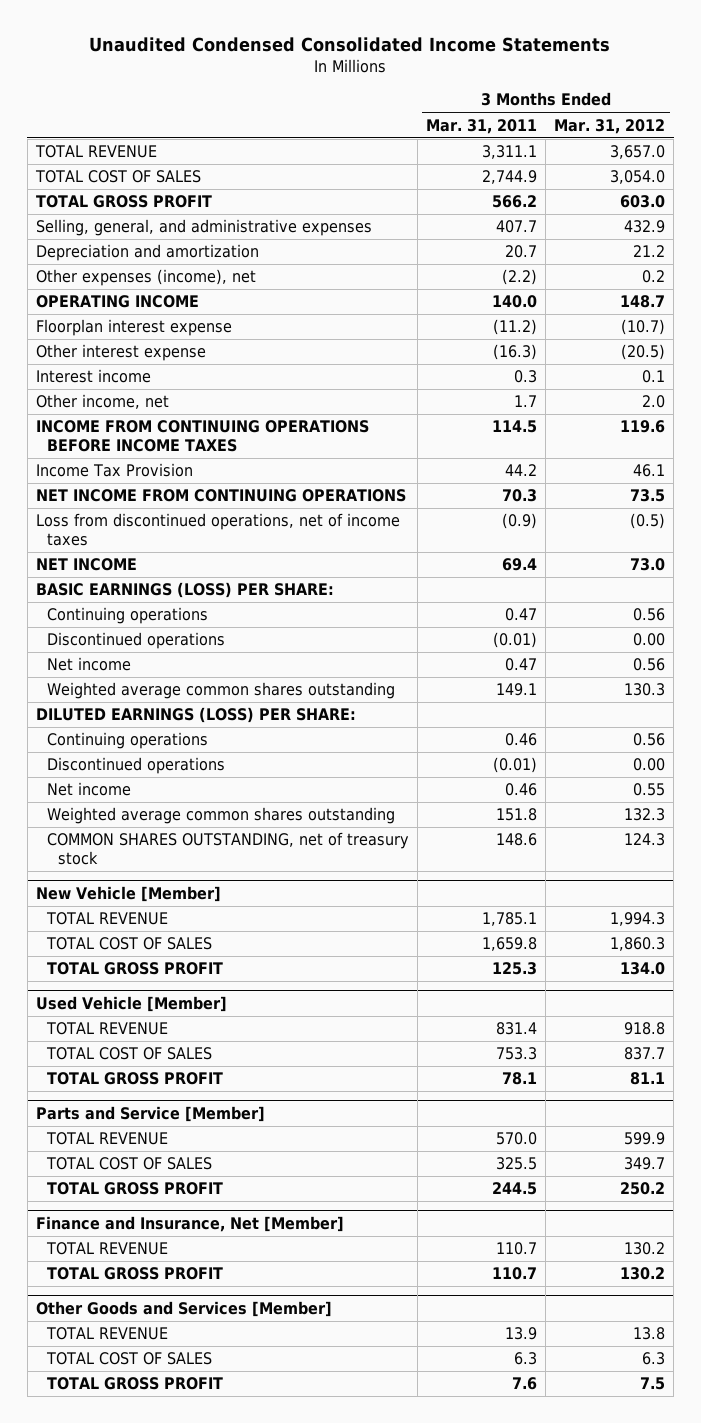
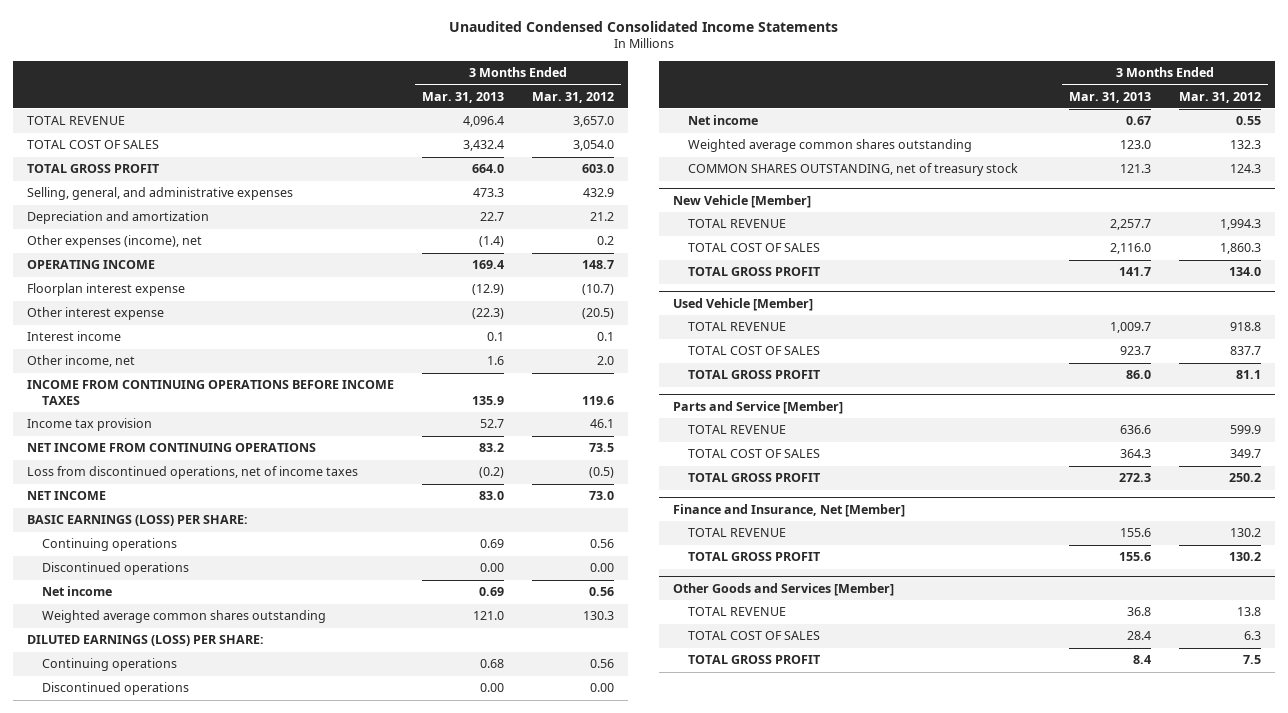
[425,118,537,134] Mar. 31, 2011 -> none
none -> [421,91,504,103] Mar. 31, 2013
[35,463,193,478] Income Tax Provision -> [26,418,152,432] Income tax provision

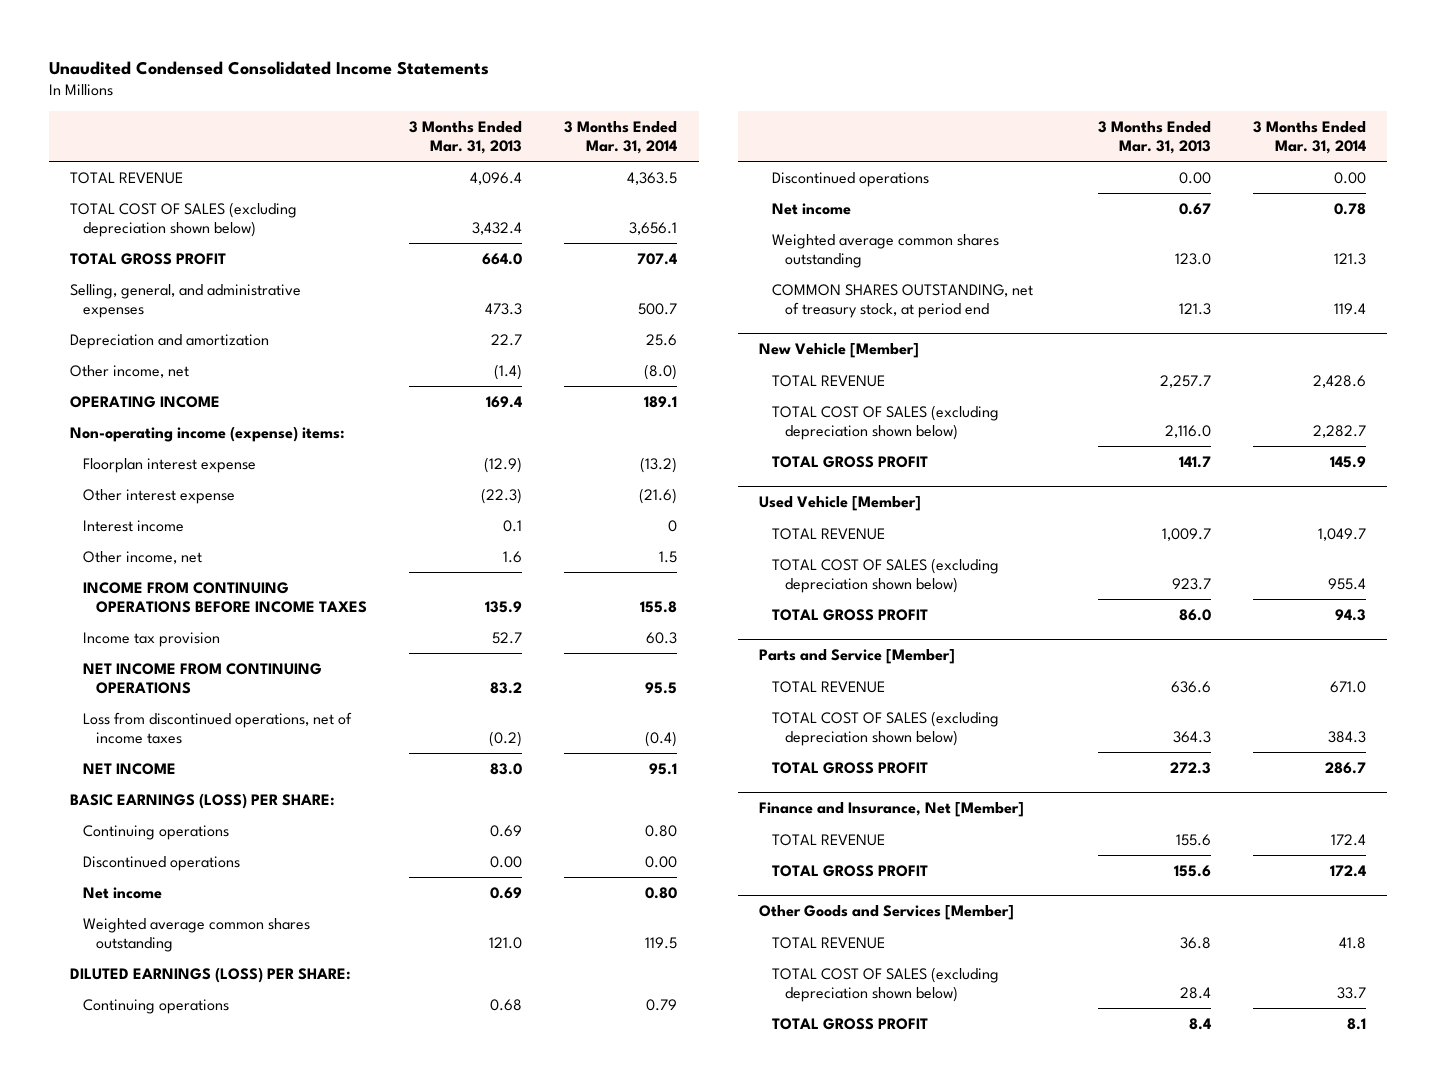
[532,91,615,103] Mar. 31, 2012 -> none
none -> [564,120,678,154] 3 Months Ended Mar. 31, 2014
[26,140,159,150] TOTAL COST OF SALES -> [70,201,298,237] TOTAL COST OF SALES (excluding depreciation shown below)
[26,235,202,249] Other expenses (income), net -> [70,364,190,378] Other income, net
none -> [70,425,346,442] Non-operating income (expense) items:
[688,163,1019,177] COMMON SHARES OUTSTANDING, net of treasury stock -> [772,283,1034,318] COMMON SHARES OUTSTANDING, net of treasury stock, at period end
[688,243,821,253] TOTAL COST OF SALES -> [772,404,1000,440] TOTAL COST OF SALES (excluding depreciation shown below)
[688,346,821,356] TOTAL COST OF SALES -> [772,557,1000,593] TOTAL COST OF SALES (excluding depreciation shown below)
[688,449,821,459] TOTAL COST OF SALES -> [772,710,1000,746] TOTAL COST OF SALES (excluding depreciation shown below)
[688,631,821,641] TOTAL COST OF SALES -> [772,966,1000,1002] TOTAL COST OF SALES (excluding depreciation shown below)

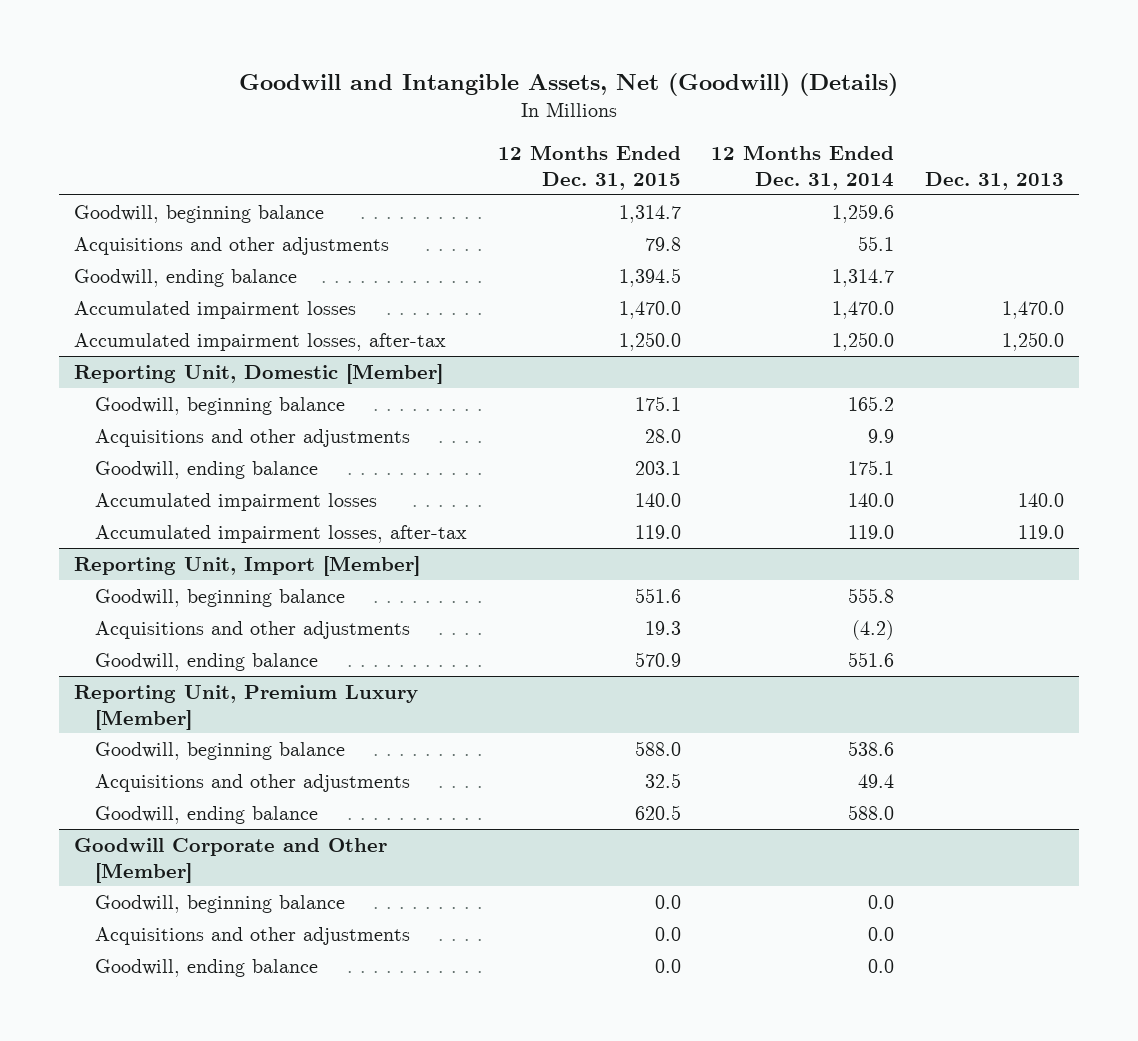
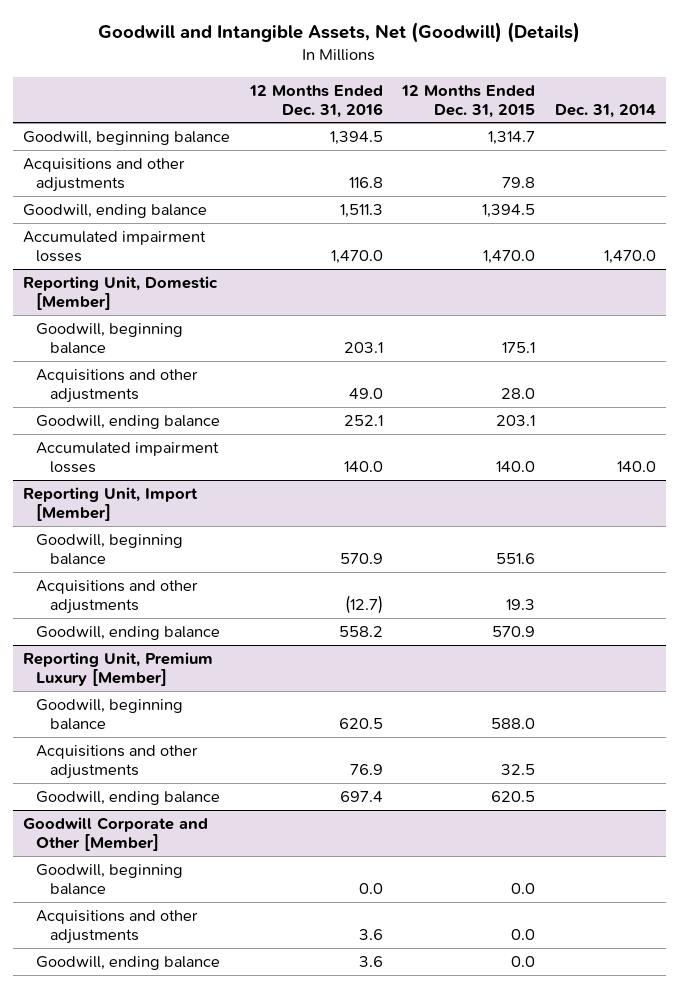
[711,145,895,191] 12 Months Ended Dec. 31, 2014 -> none
[924,172,1064,191] Dec. 31, 2013 -> none
none -> [248,84,383,118] 12 Months Ended Dec. 31, 2016
none -> [554,103,656,118] Dec. 31, 2014
[74,332,447,351] Accumulated impairment losses, after-tax -> none
[95,524,468,543] Accumulated impairment losses, after-tax -> none

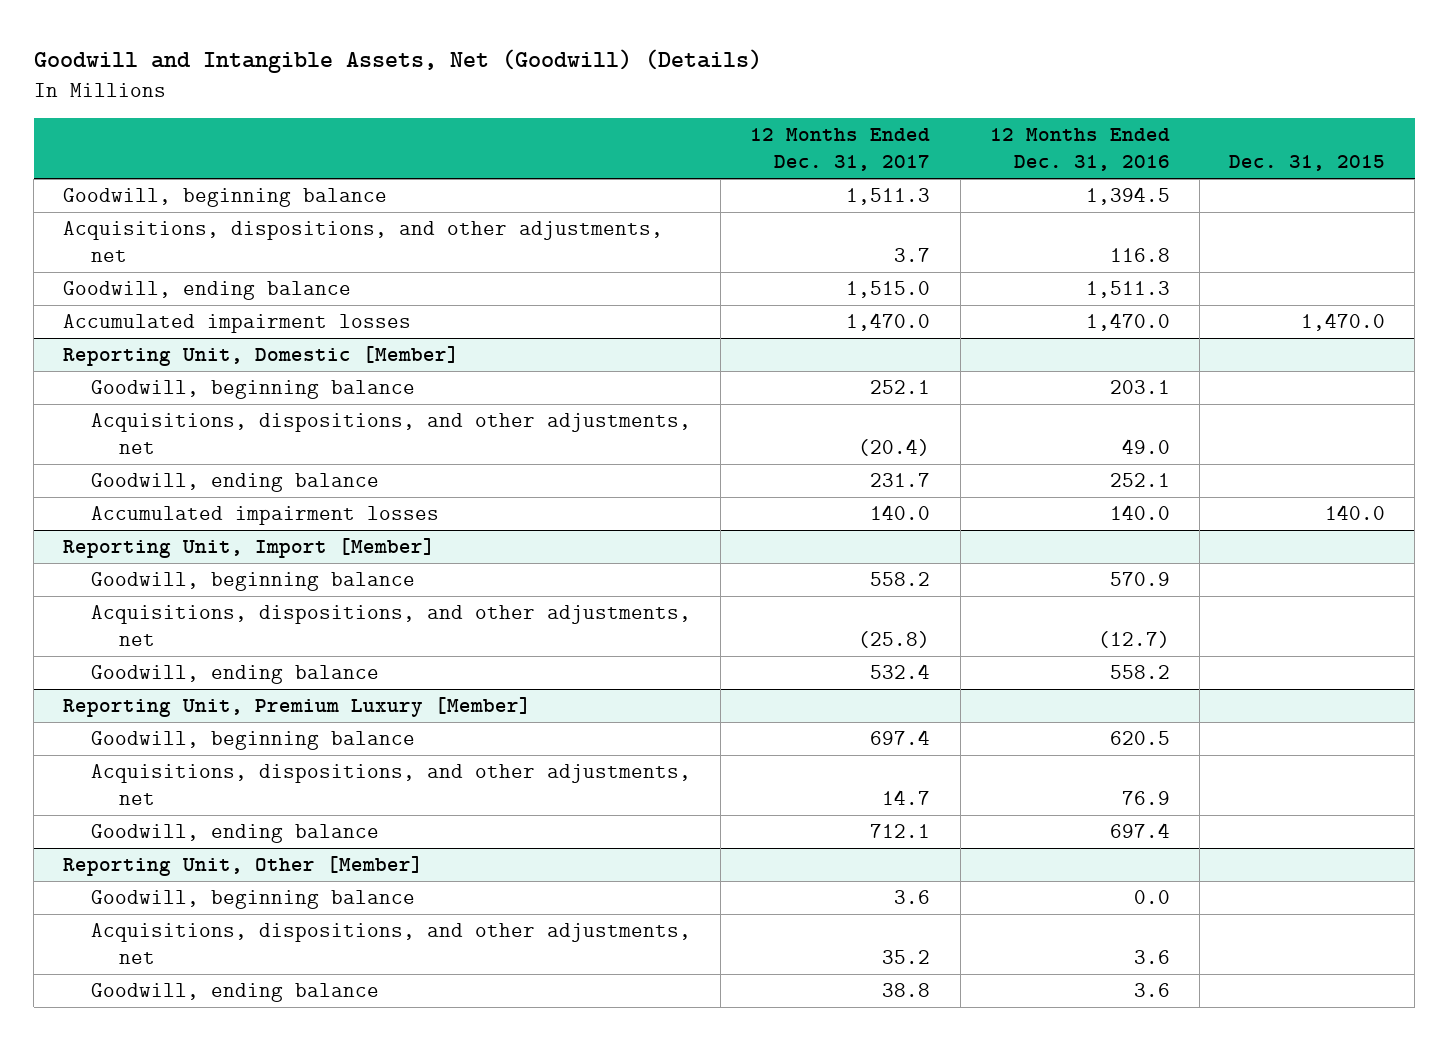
[401,84,536,118] 12 Months Ended Dec. 31, 2015 -> none
[554,103,656,118] Dec. 31, 2014 -> none
none -> [750,128,931,172] 12 Months Ended Dec. 31, 2017
none -> [1228,155,1385,172] Dec. 31, 2015
[22,158,185,192] Acquisitions and other adjustments -> [63,220,664,262] Acquisitions, dispositions, and other adjustments, net
[36,369,199,403] Acquisitions and other adjustments -> [91,412,692,454] Acquisitions, dispositions, and other adjustments, net
[36,580,199,614] Acquisitions and other adjustments -> [91,604,692,646] Acquisitions, dispositions, and other adjustments, net
[36,745,199,779] Acquisitions and other adjustments -> [91,763,692,805] Acquisitions, dispositions, and other adjustments, net
[22,817,208,851] Goodwill Corporate and Other [Member] -> none
none -> [63,855,424,876] Reporting Unit, Other [Member]
[36,910,199,944] Acquisitions and other adjustments -> [91,922,692,964] Acquisitions, dispositions, and other adjustments, net

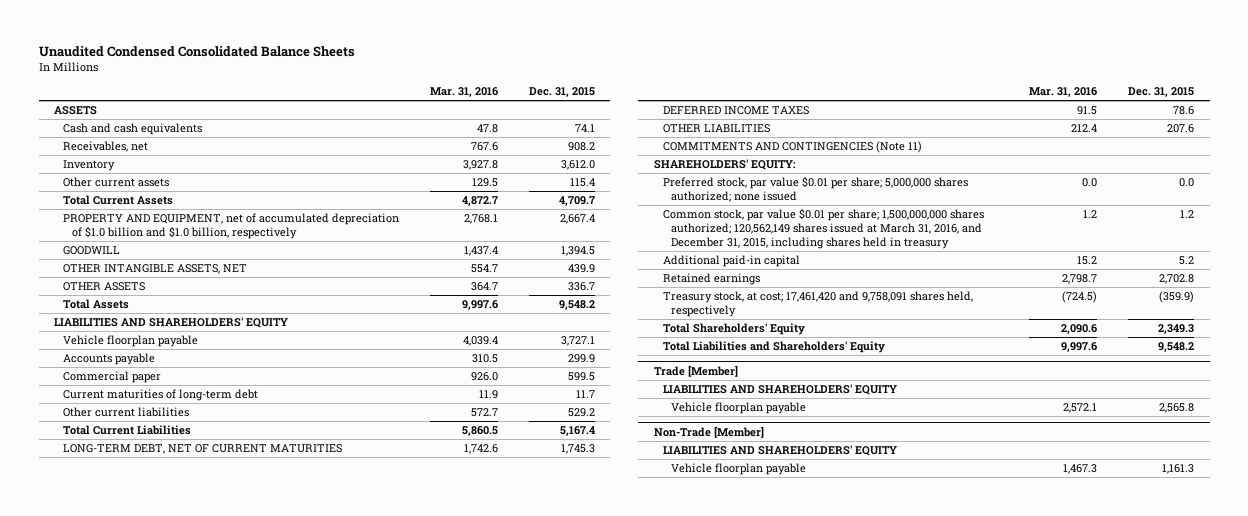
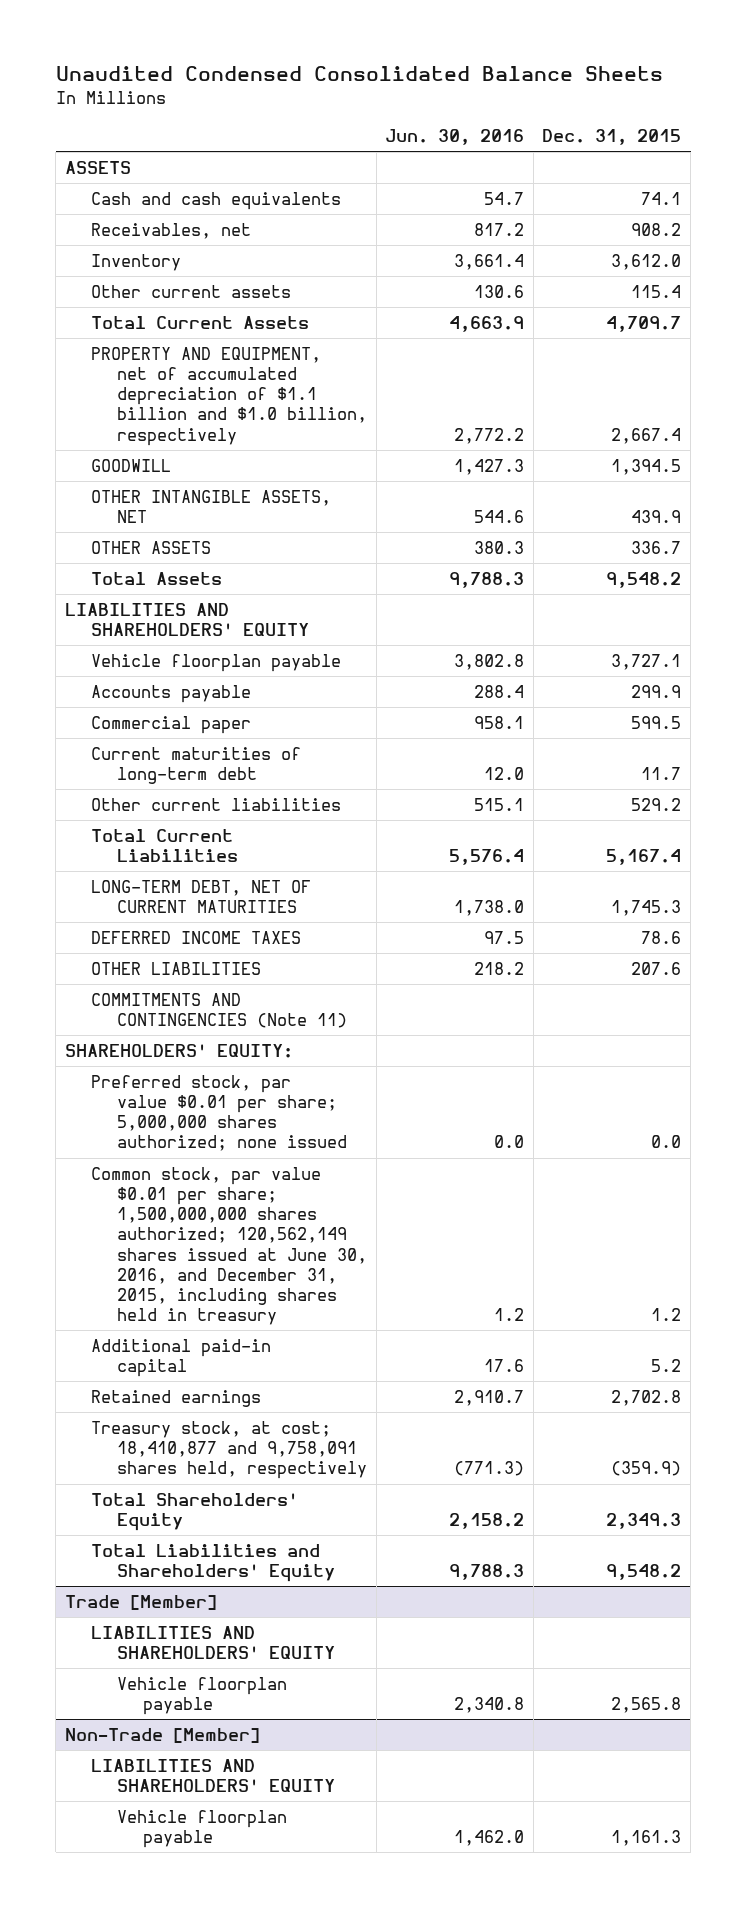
[429,87,498,98] Mar. 31, 2016 -> none
none -> [385,128,525,145] Jun. 30, 2016
[62,213,399,239] PROPERTY AND EQUIPMENT, net of accumulated depreciation of $1.0 billion and $1.0 billion, respectively -> [90,346,368,446] PROPERTY AND EQUIPMENT, net of accumulated depreciation of $1.1 billion and $1.0 billion, respectively
[662,208,984,249] Common stock, par value $0.01 per share; 1,500,000,000 shares authorized; 120,562,149 shares issued at March 31, 2016, and December 31, 2015, including shares held in treasury -> [90,1166,368,1326] Common stock, par value $0.01 per share; 1,500,000,000 shares authorized; 120,562,149 shares issued at June 30, 2016, and December 31, 2015, including shares held in treasury
[662,291,973,317] Treasury stock, at cost; 17,461,420 and 9,758,091 shares held, respectively -> [90,1420,368,1480] Treasury stock, at cost; 18,410,877 and 9,758,091 shares held, respectively

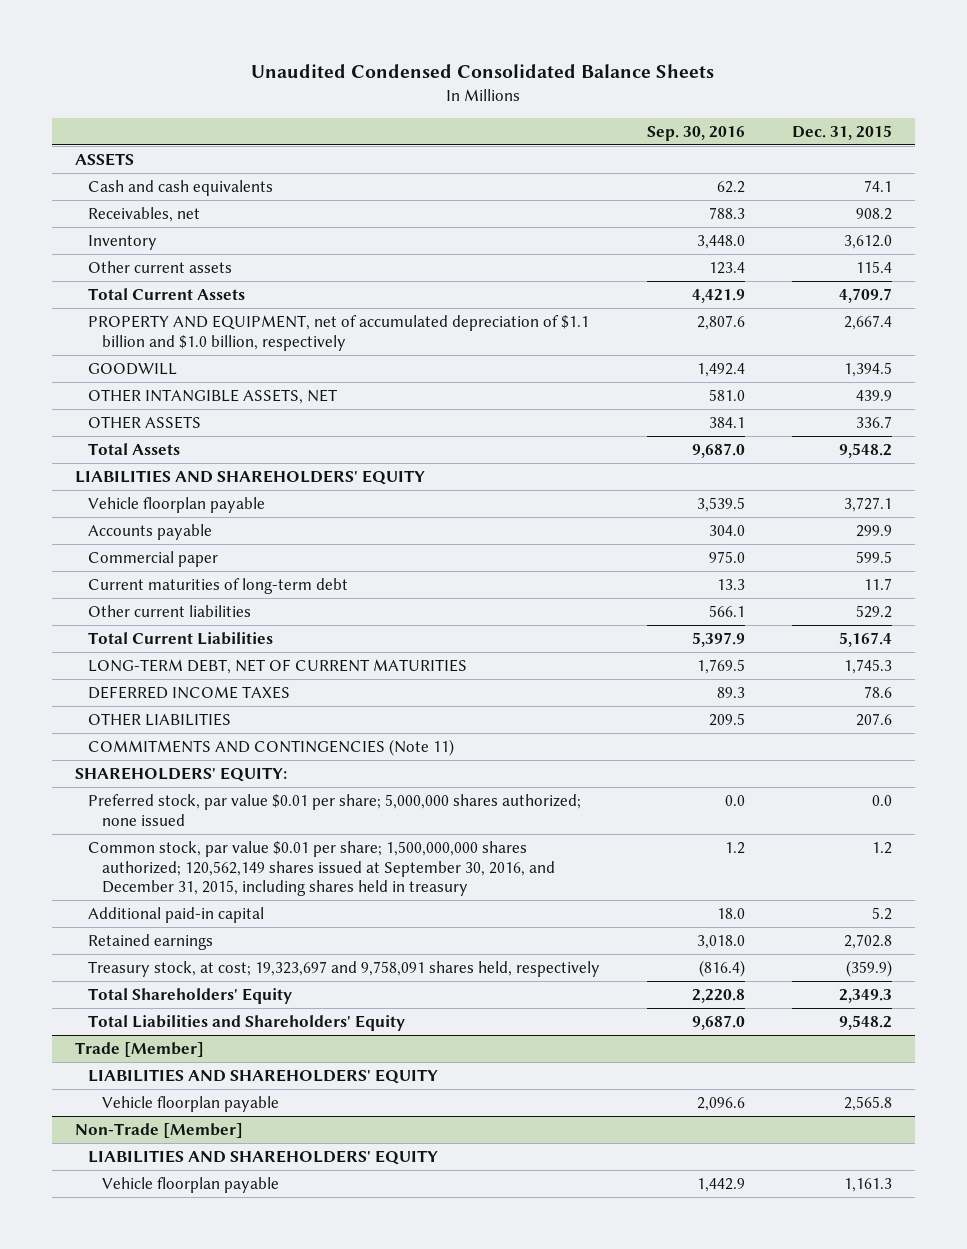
[385,128,525,145] Jun. 30, 2016 -> none
none -> [647,125,746,141] Sep. 30, 2016
[90,1166,368,1326] Common stock, par value $0.01 per share; 1,500,000,000 shares authorized; 120,562,149 shares issued at June 30, 2016, and December 31, 2015, including shares held in treasury -> [88,841,556,897] Common stock, par value $0.01 per share; 1,500,000,000 shares authorized; 120,562,149 shares issued at September 30, 2016, and December 31, 2015, including shares held in treasury
[90,1420,368,1480] Treasury stock, at cost; 18,410,877 and 9,758,091 shares held, respectively -> [88,961,601,978] Treasury stock, at cost; 19,323,697 and 9,758,091 shares held, respectively

